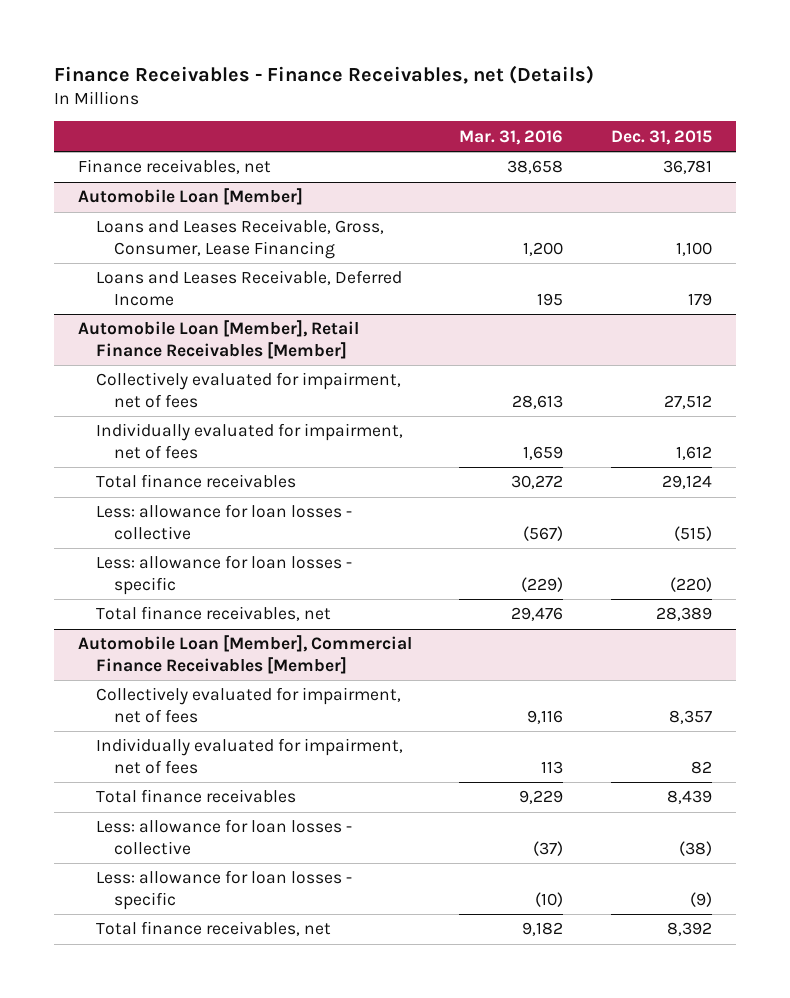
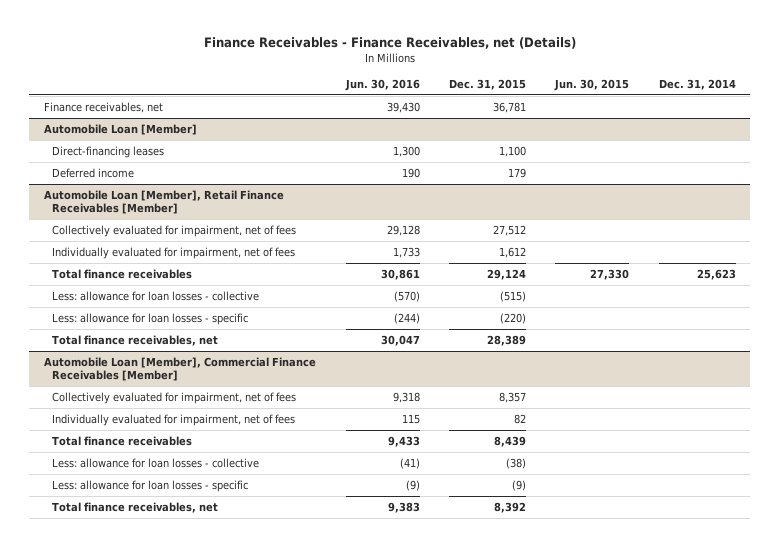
[459,129,564,145] Mar. 31, 2016 -> none
none -> [344,79,420,92] Jun. 30, 2016
none -> [554,79,630,92] Jun. 30, 2015
none -> [658,79,736,91] Dec. 31, 2014
[95,219,384,259] Loans and Leases Receivable, Gross, Consumer, Lease Financing -> [52,145,165,158] Direct-financing leases
[95,270,402,306] Loans and Leases Receivable, Deferred Income -> [52,167,135,178] Deferred income

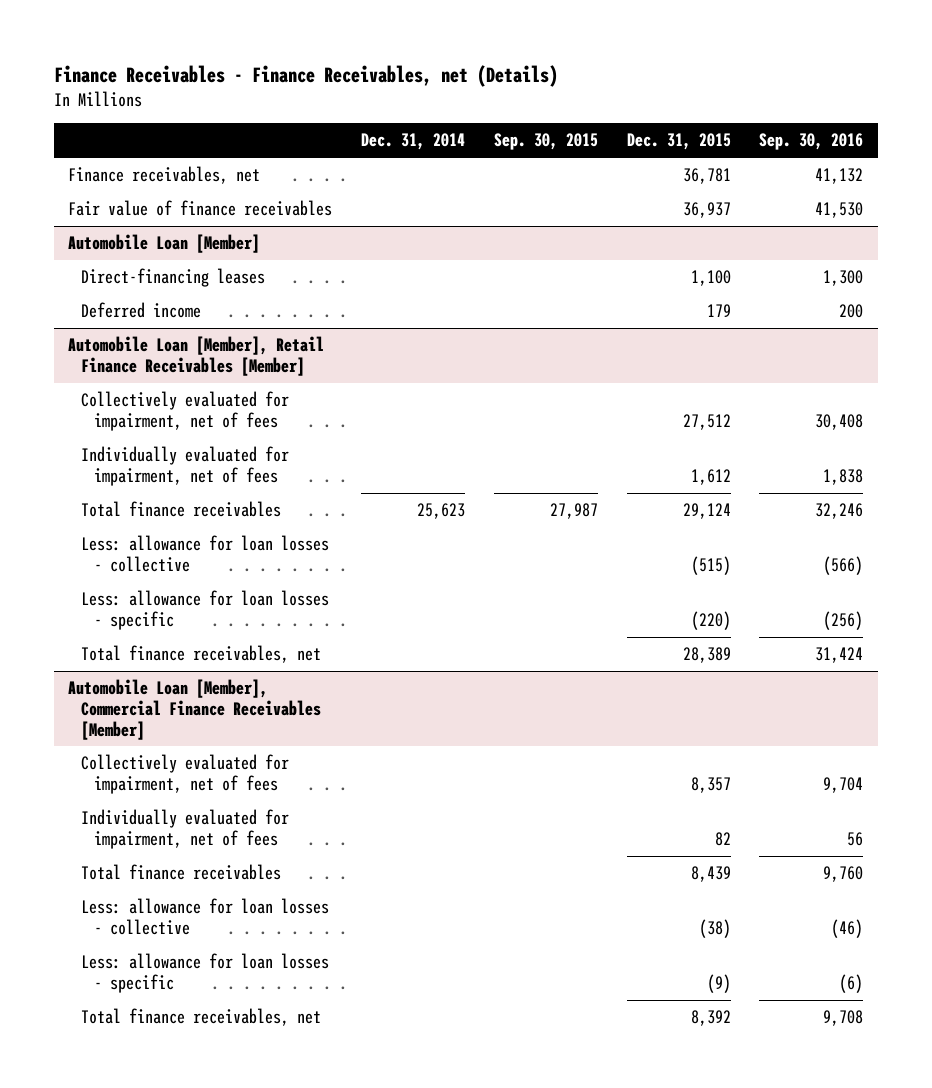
[344,79,420,92] Jun. 30, 2016 -> none
[554,79,630,92] Jun. 30, 2015 -> none
none -> [493,133,598,151] Sep. 30, 2015
none -> [759,133,864,151] Sep. 30, 2016
none -> [68,200,333,217] Fair value of finance receivables

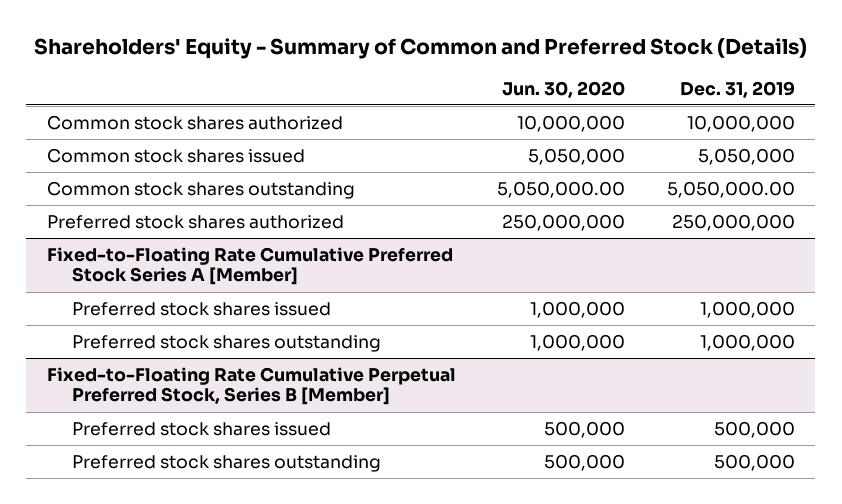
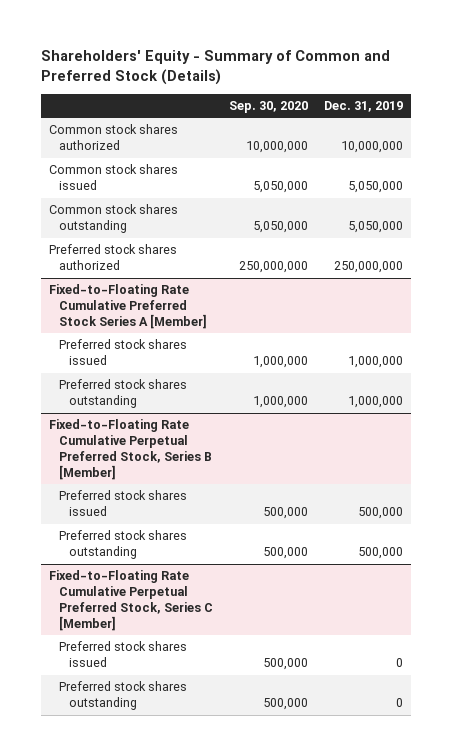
[502,80,626,98] Jun. 30, 2020 -> none
none -> [228,100,308,113] Sep. 30, 2020
[666,181,795,199] 5,050,000.00 -> [347,221,403,234] 5,050,000
none -> [49,570,214,631] Fixed-to-Floating Rate Cumulative Perpetual Preferred Stock, Series C [Member]
none -> [59,641,188,668] Preferred stock shares issued
none -> [59,681,188,711] Preferred stock shares outstanding

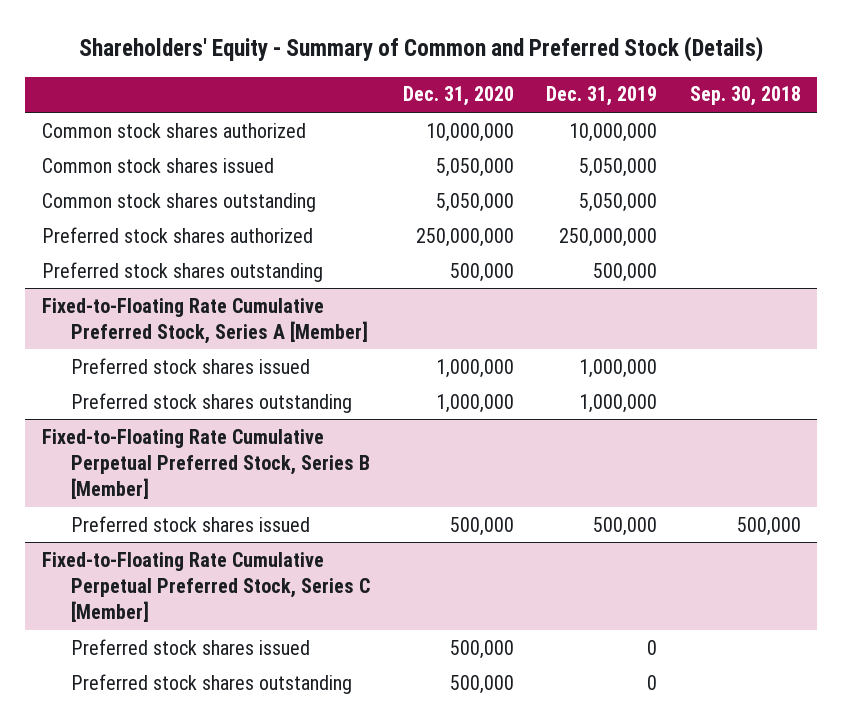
[228,100,308,113] Sep. 30, 2020 -> none
none -> [402,86,514,107] Dec. 31, 2020
none -> [690,86,802,107] Sep. 30, 2018
none -> [41,261,323,282] Preferred stock shares outstanding
[49,284,208,329] Fixed-to-Floating Rate Cumulative Preferred Stock Series A [Member] -> [41,297,368,344] Fixed-to-Floating Rate Cumulative Preferred Stock, Series A [Member]
[59,530,188,560] Preferred stock shares outstanding -> none

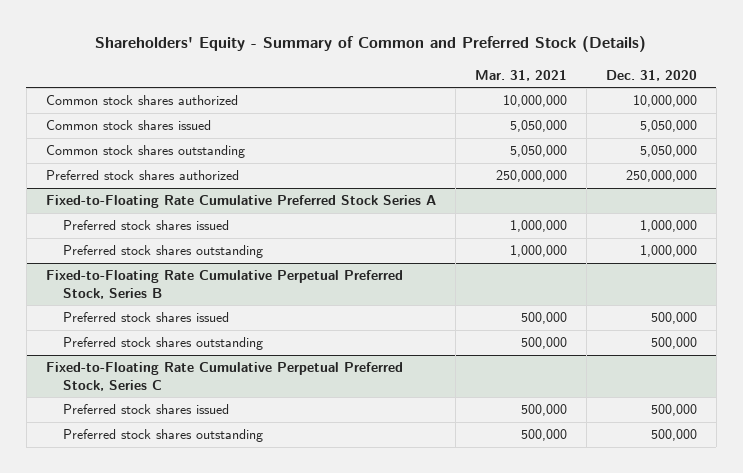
[546,86,658,107] Dec. 31, 2019 -> none
[690,86,802,107] Sep. 30, 2018 -> none
none -> [474,69,567,81] Mar. 31, 2021
[41,261,323,282] Preferred stock shares outstanding -> none
[41,297,368,344] Fixed-to-Floating Rate Cumulative Preferred Stock, Series A [Member] -> [45,195,436,209] Fixed-to-Floating Rate Cumulative Preferred Stock Series A
[41,428,370,499] Fixed-to-Floating Rate Cumulative Perpetual Preferred Stock, Series B [Member] -> [45,270,403,299] Fixed-to-Floating Rate Cumulative Perpetual Preferred Stock, Series B
none -> [62,337,263,351] Preferred stock shares outstanding
[41,551,370,622] Fixed-to-Floating Rate Cumulative Perpetual Preferred Stock, Series C [Member] -> [45,362,403,391] Fixed-to-Floating Rate Cumulative Perpetual Preferred Stock, Series C

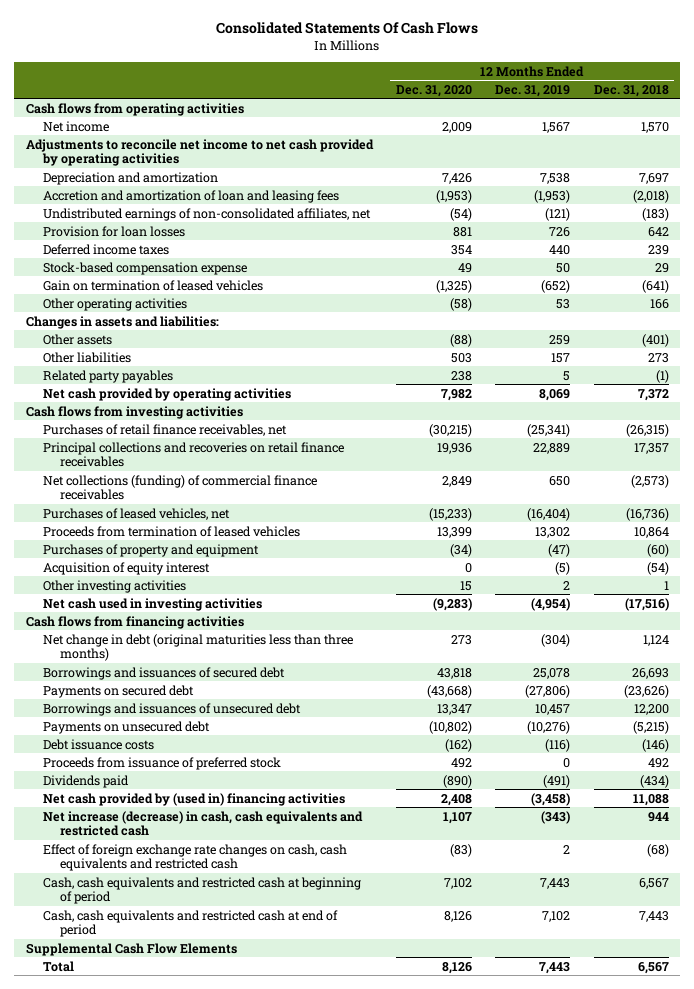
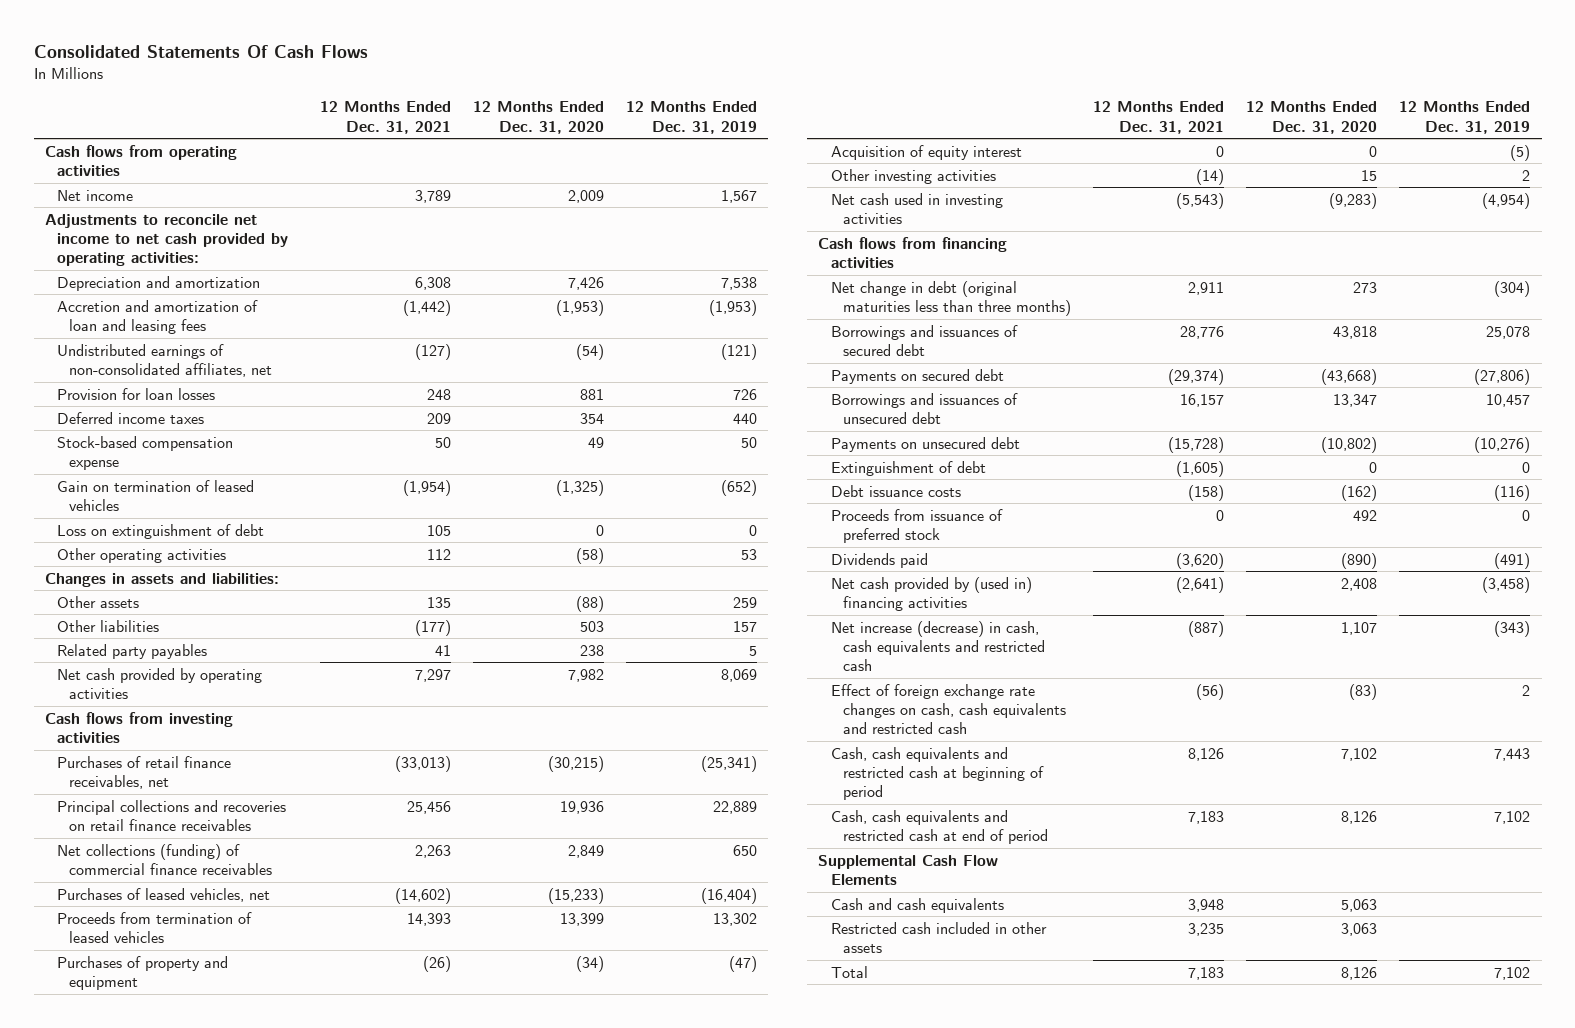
[593,84,669,97] Dec. 31, 2018 -> none
none -> [319,101,451,134] 12 Months Ended Dec. 31, 2021
[25,138,374,167] Adjustments to reconcile net income to net cash provided by operating activities -> [44,213,289,267] Adjustments to reconcile net income to net cash provided by operating activities:
none -> [57,523,265,539] Loss on extinguishment of debt
none -> [830,460,986,476] Extinguishment of debt
none -> [830,897,1004,913] Cash and cash equivalents
none -> [830,921,1047,954] Restricted cash included in other assets
[539,961,571,974] 7,443 -> [1494,966,1531,980] 7,102

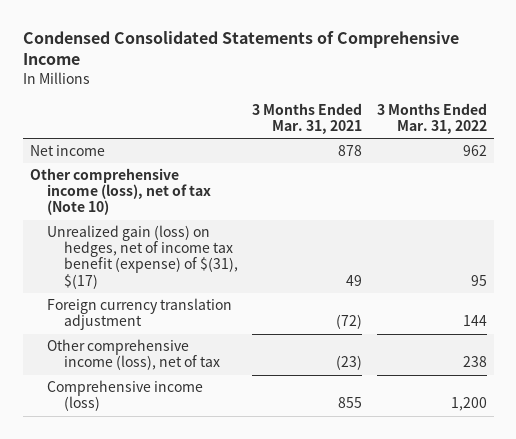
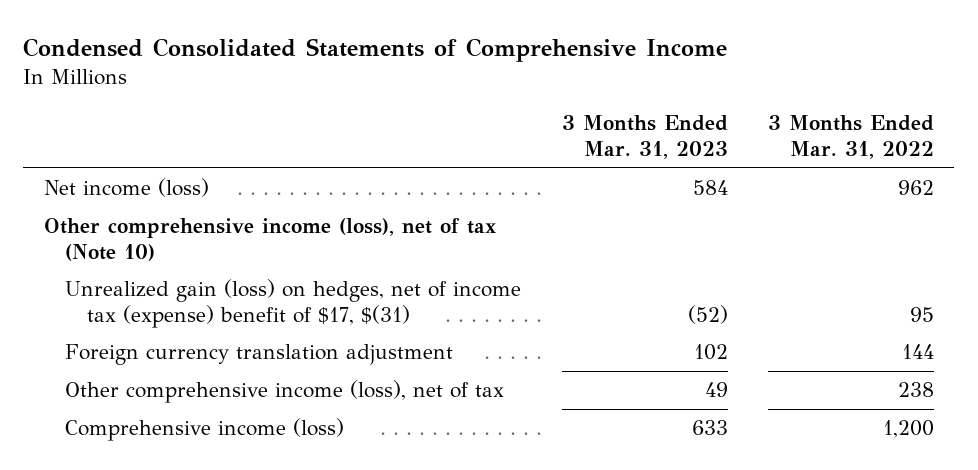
[252,102,363,135] 3 Months Ended Mar. 31, 2021 -> none
none -> [561,115,728,160] 3 Months Ended Mar. 31, 2023
[29,145,105,157] Net income -> [43,177,209,197] Net income (loss)
[46,225,238,289] Unrealized gain (loss) on hedges, net of income tax benefit (expense) of $(31), $(17) -> [65,278,522,328] Unrealized gain (loss) on hedges, net of income tax (expense) benefit of $17, $(31)

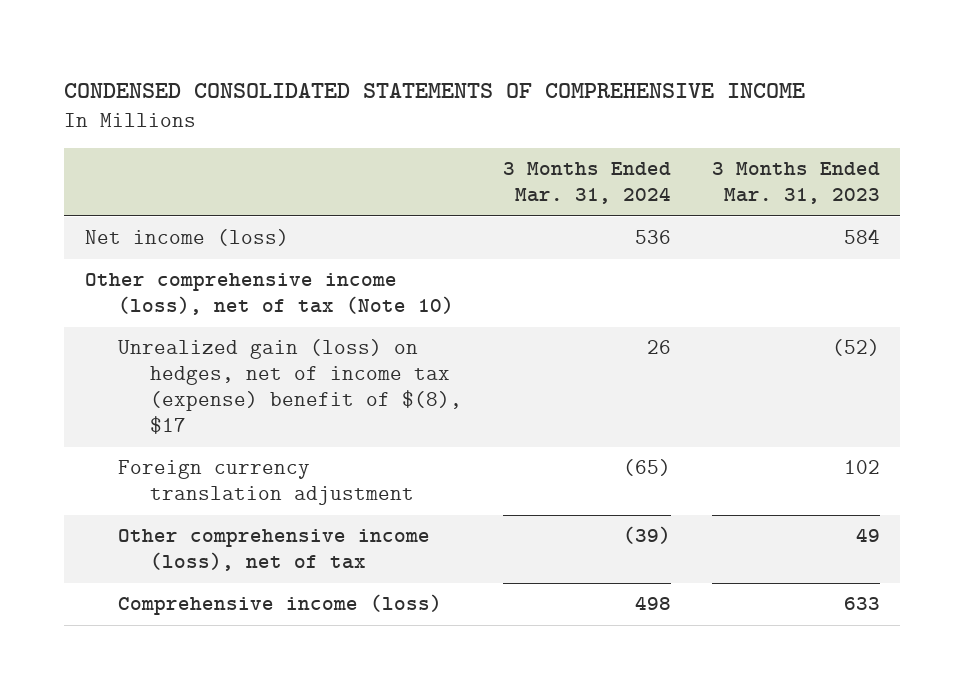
[23,37,728,62] Condensed Consolidated Statements of Comprehensive Income -> [64,82,806,98] CONDENSED CONSOLIDATED STATEMENTS OF COMPREHENSIVE INCOME
[768,115,935,160] 3 Months Ended Mar. 31, 2022 -> none
none -> [503,162,672,205] 3 Months Ended Mar. 31, 2024
[65,278,522,328] Unrealized gain (loss) on hedges, net of income tax (expense) benefit of $17, $(31) -> [117,339,463,435] Unrealized gain (loss) on hedges, net of income tax (expense) benefit of $(8), $17

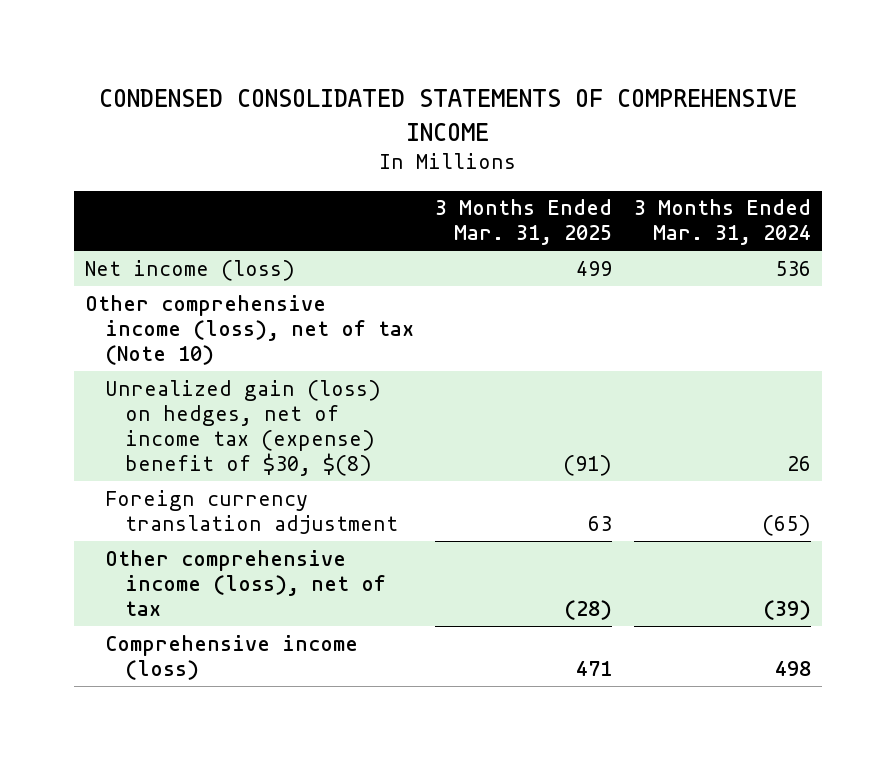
[711,162,880,205] 3 Months Ended Mar. 31, 2023 -> none
none -> [435,199,613,246] 3 Months Ended Mar. 31, 2025
[117,339,463,435] Unrealized gain (loss) on hedges, net of income tax (expense) benefit of $(8), $17 -> [104,379,381,476] Unrealized gain (loss) on hedges, net of income tax (expense) benefit of $30, $(8)

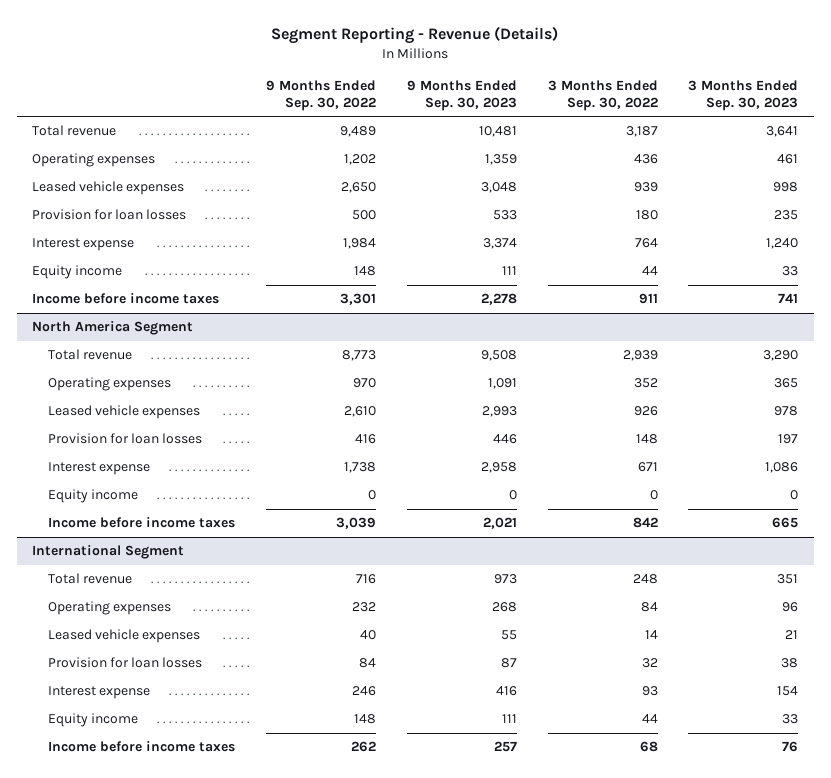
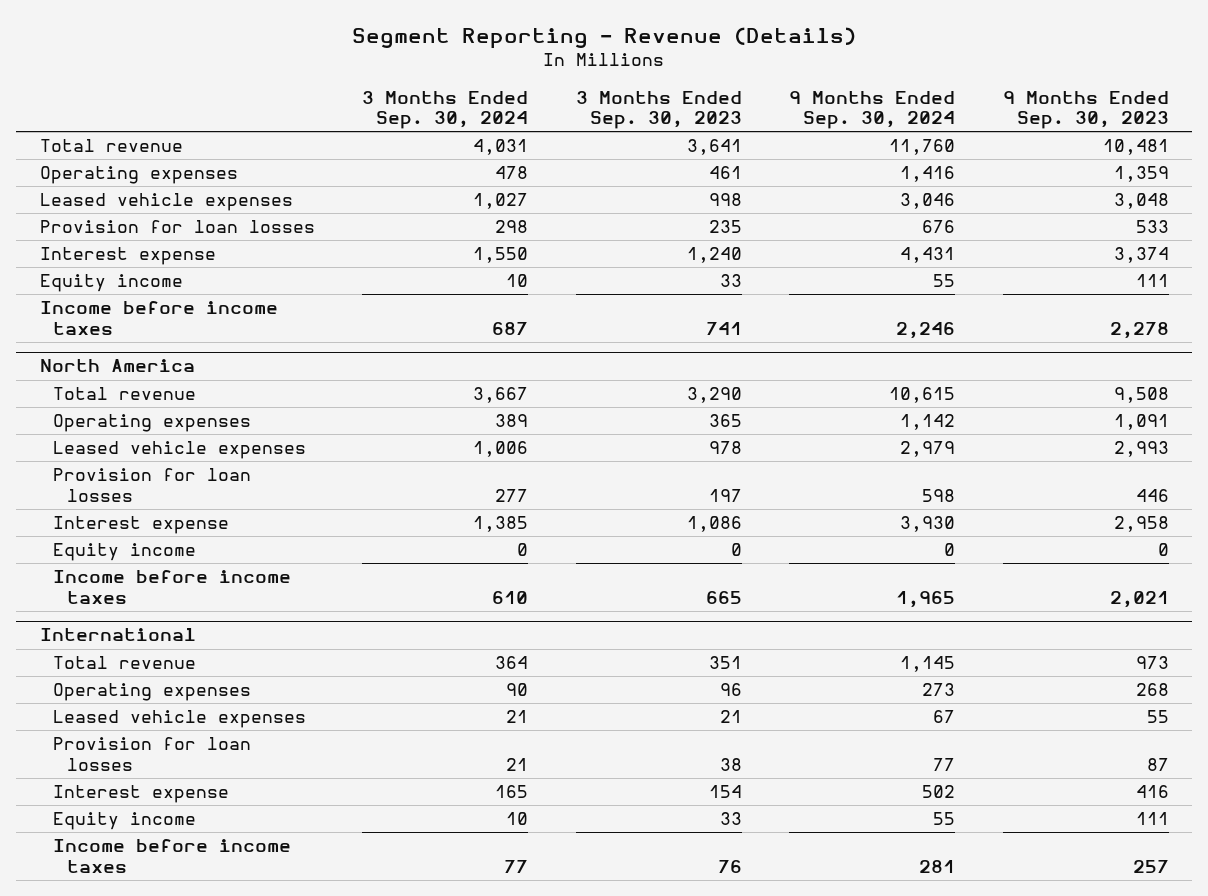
[265,80,376,111] 9 Months Ended Sep. 30, 2022 -> none
[547,80,658,111] 3 Months Ended Sep. 30, 2022 -> none
none -> [362,90,529,129] 3 Months Ended Sep. 30, 2024
none -> [789,90,956,129] 9 Months Ended Sep. 30, 2024
[32,321,194,336] North America Segment -> [39,359,195,373] North America
[32,545,185,560] International Segment -> [39,628,196,642] International

